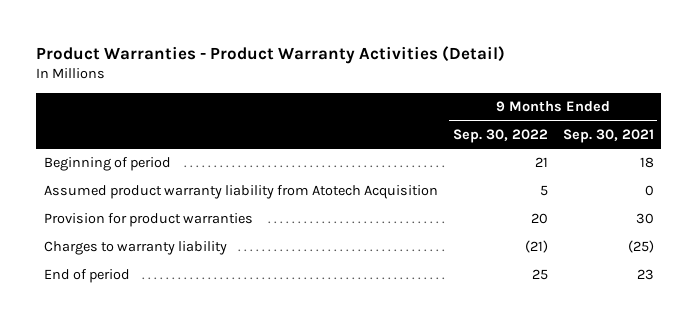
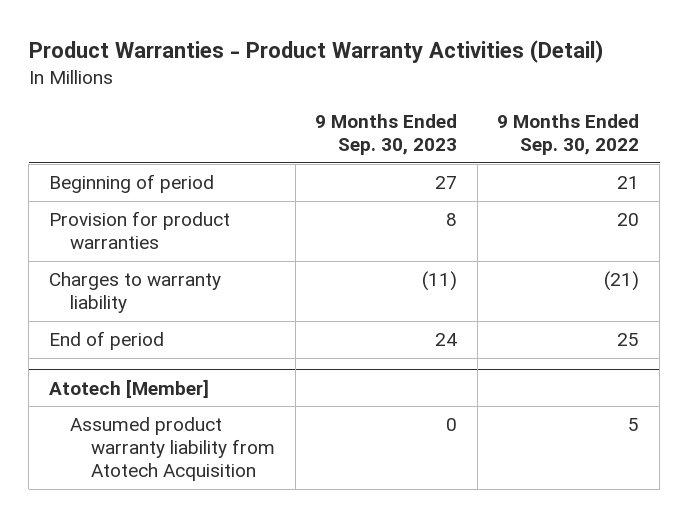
[562,129,654,144] Sep. 30, 2021 -> none
none -> [315,114,458,155] 9 Months Ended Sep. 30, 2023
[43,185,438,200] Assumed product warranty liability from Atotech Acquisition -> none
none -> [48,378,209,398] Atotech [Member]
none -> [69,417,276,481] Assumed product warranty liability from Atotech Acquisition

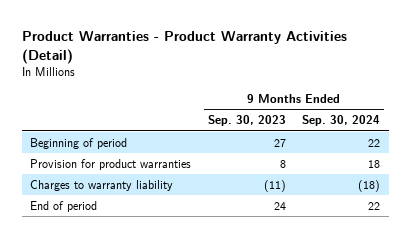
[497,114,640,155] 9 Months Ended Sep. 30, 2022 -> none
none -> [302,115,381,127] Sep. 30, 2024
[48,378,209,398] Atotech [Member] -> none
[69,417,276,481] Assumed product warranty liability from Atotech Acquisition -> none

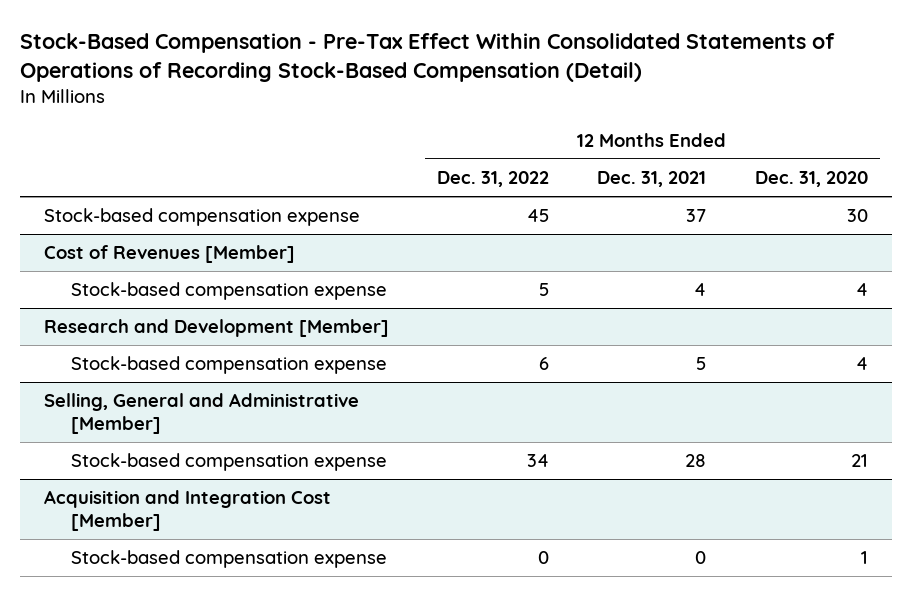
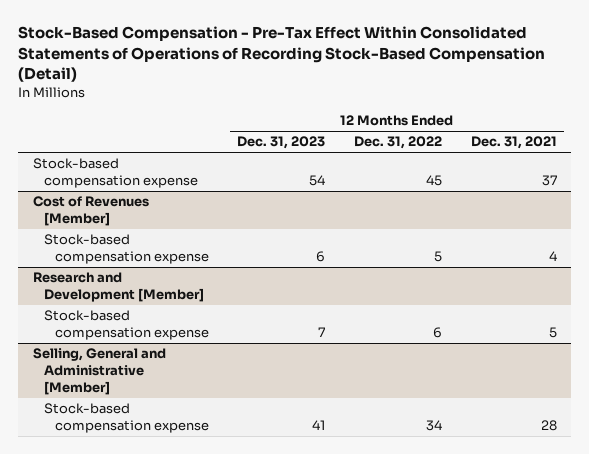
[754,171,868,188] Dec. 31, 2020 -> none
none -> [237,136,326,150] Dec. 31, 2023
[43,490,331,531] Acquisition and Integration Cost [Member] -> none
[70,550,387,569] Stock-based compensation expense -> none

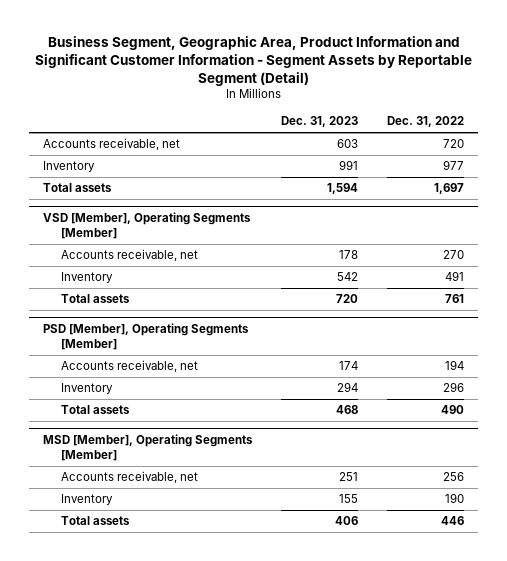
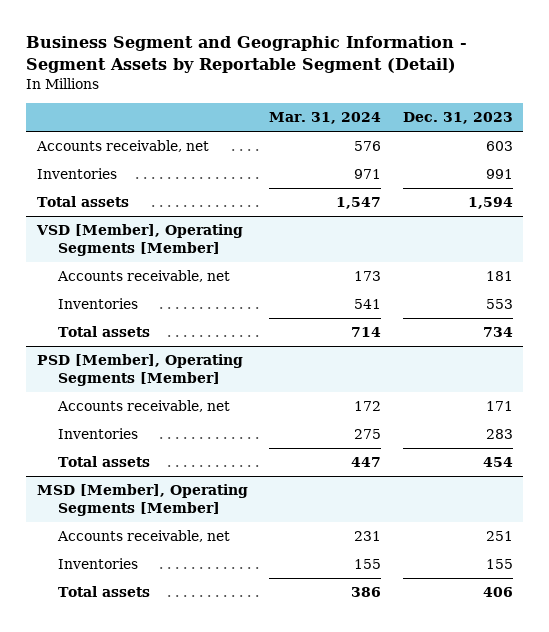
[34,35,472,86] Business Segment, Geographic Area, Product Information and Significant Customer Information - Segment Assets by Reportable Segment (Detail) -> [26,35,468,73] Business Segment and Geographic Information - Segment Assets by Reportable Segment (Detail)
[387,116,465,128] Dec. 31, 2022 -> none
none -> [269,112,382,125] Mar. 31, 2024
[43,161,96,173] Inventory -> [36,168,117,180] Inventories
[60,272,113,284] Inventory -> none
[339,250,359,260] 178 -> [485,271,513,282] 181
none -> [58,298,139,310] Inventories
[336,294,359,304] 720 -> [482,327,513,338] 734
[60,383,113,395] Inventory -> none
[339,361,359,371] 174 -> [485,401,513,412] 171
none -> [58,428,139,440] Inventories
[336,405,359,415] 468 -> [482,457,513,468] 454
[60,494,113,506] Inventory -> [58,558,139,570] Inventories

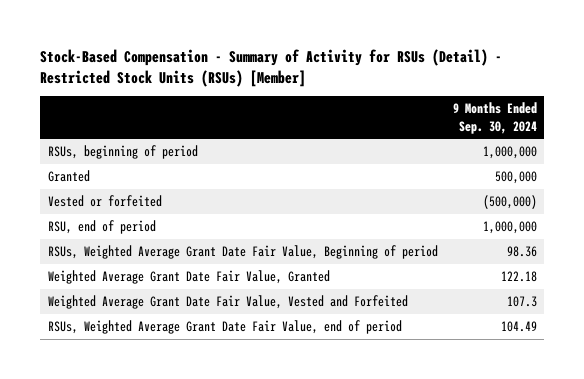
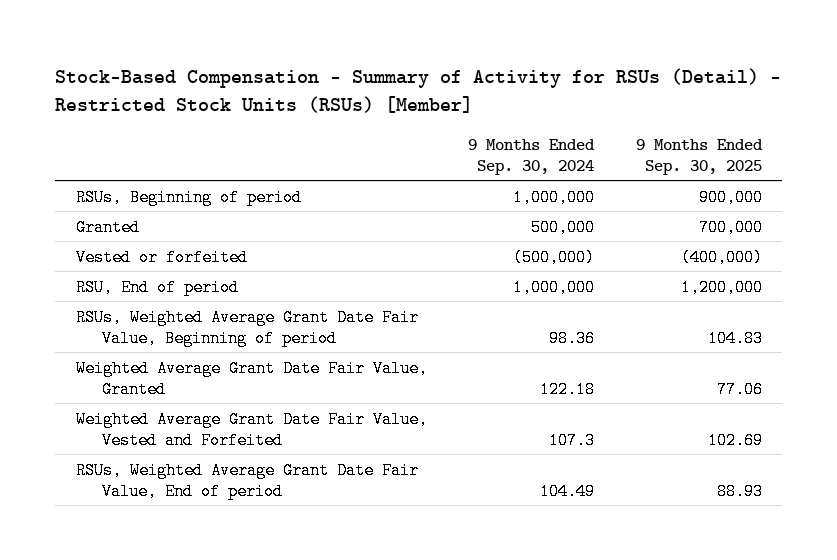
none -> [635,138,763,175] 9 Months Ended Sep. 30, 2025
[47,145,198,160] RSUs, beginning of period -> [75,188,302,206] RSUs, Beginning of period
[47,220,156,235] RSU, end of period -> [75,278,239,296] RSU, End of period
[47,320,402,335] RSUs, Weighted Average Grant Date Fair Value, end of period -> [75,461,419,500] RSUs, Weighted Average Grant Date Fair Value, End of period

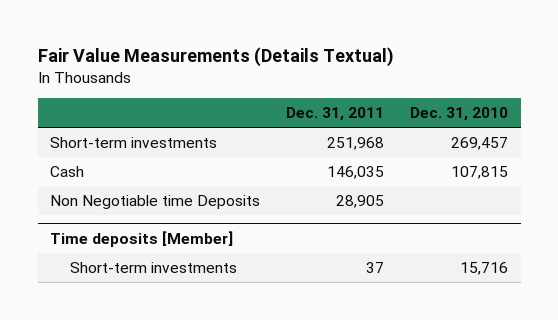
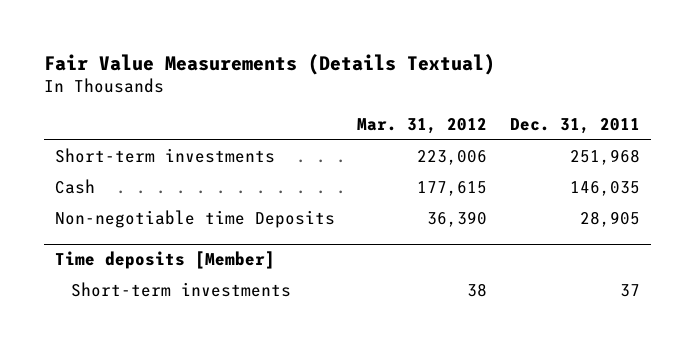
[409,107,508,122] Dec. 31, 2010 -> none
none -> [357,118,488,135] Mar. 31, 2012
[50,195,261,210] Non Negotiable time Deposits -> [54,210,335,229] Non-negotiable time Deposits

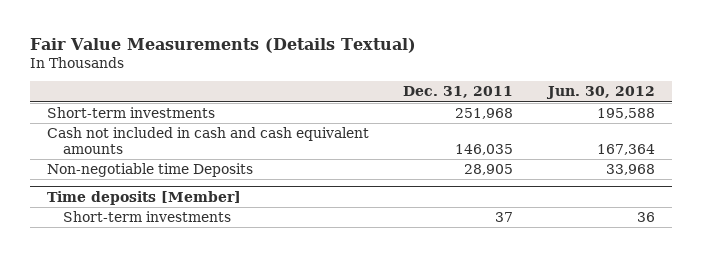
[357,118,488,135] Mar. 31, 2012 -> none
none -> [545,86,655,100] Jun. 30, 2012
[54,179,95,195] Cash -> [46,127,369,154] Cash not included in cash and cash equivalent amounts

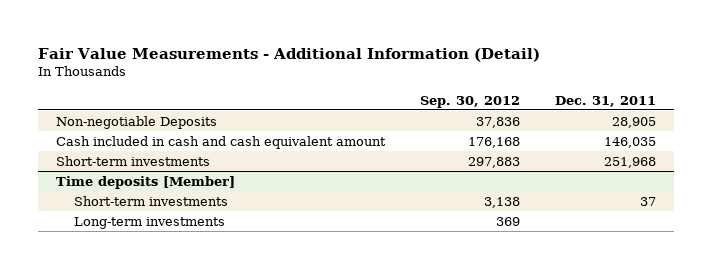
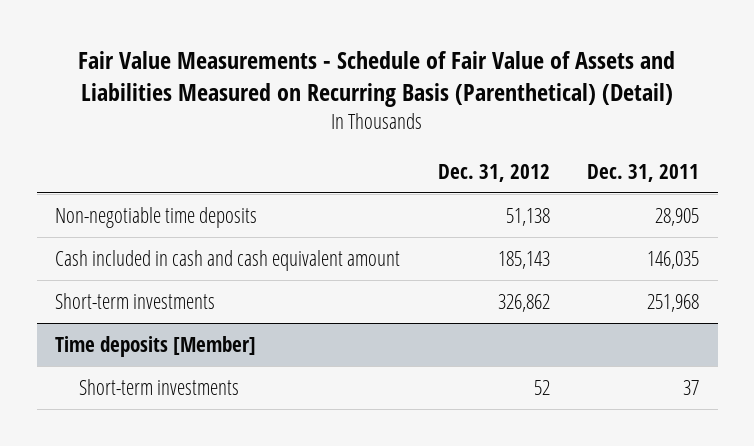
[38,47,541,62] Fair Value Measurements - Additional Information (Detail) -> [78,50,676,108] Fair Value Measurements - Schedule of Fair Value of Assets and Liabilities Measured on Recurring Basis (Parenthetical) (Detail)
[420,95,521,108] Sep. 30, 2012 -> none
none -> [437,163,550,182] Dec. 31, 2012
[55,115,217,129] Non-negotiable Deposits -> [55,206,258,228] Non-negotiable time deposits
[73,216,225,229] Long-term investments -> none

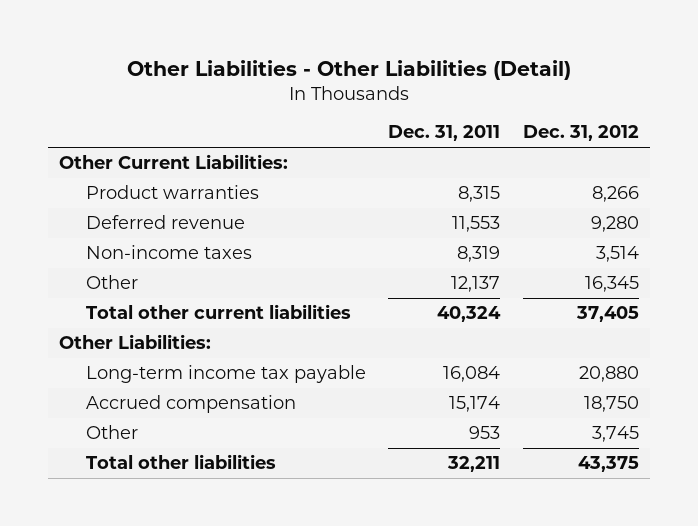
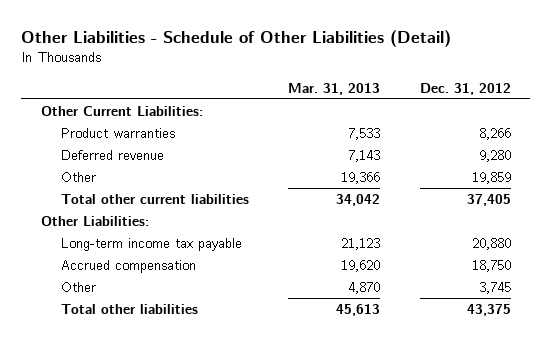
[127,59,572,80] Other Liabilities - Other Liabilities (Detail) -> [21,30,452,48] Other Liabilities - Schedule of Other Liabilities (Detail)
[388,125,501,142] Dec. 31, 2011 -> none
none -> [288,82,381,95] Mar. 31, 2013
[85,245,252,260] Non-income taxes -> none
[584,276,639,293] 16,345 -> [471,171,511,184] 19,859

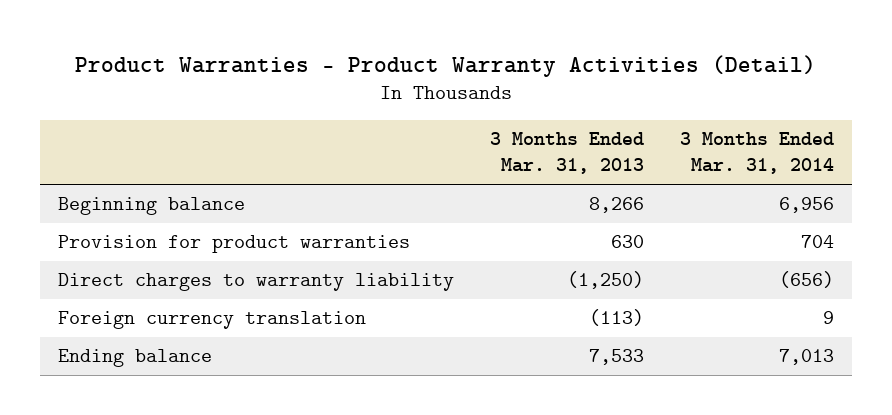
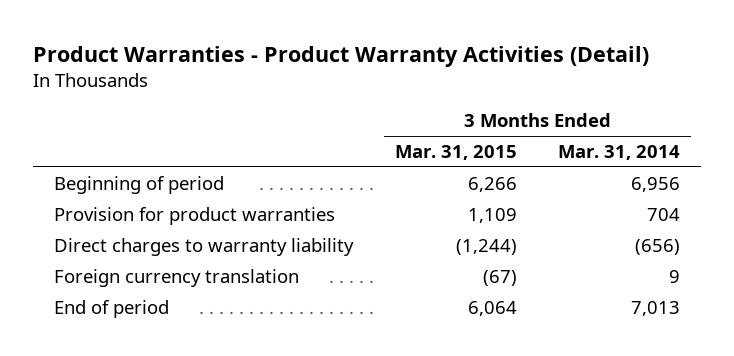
[489,132,644,175] 3 Months Ended Mar. 31, 2013 -> none
none -> [394,145,517,161] Mar. 31, 2015
[57,197,245,216] Beginning balance -> [53,176,224,195] Beginning of period
[57,349,212,368] Ending balance -> [53,300,169,319] End of period

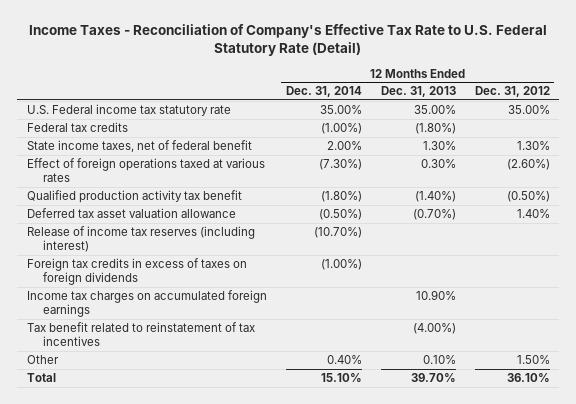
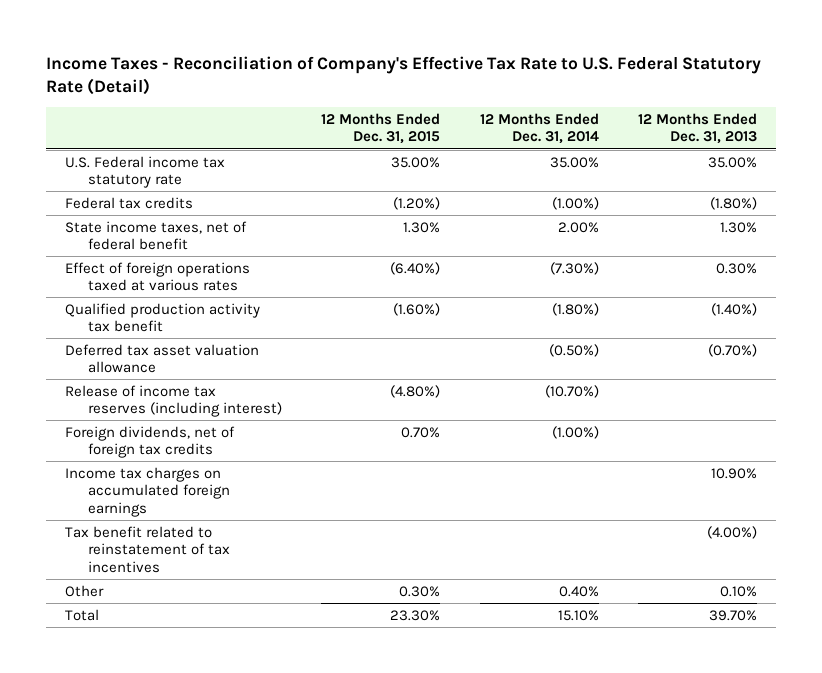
[474,86,550,98] Dec. 31, 2012 -> none
none -> [321,113,441,145] 12 Months Ended Dec. 31, 2015
[26,258,247,286] Foreign tax credits in excess of taxes on foreign dividends -> [65,425,236,459] Foreign dividends, net of foreign tax credits

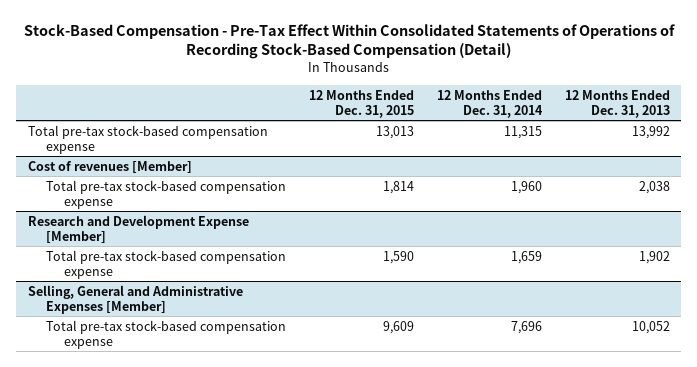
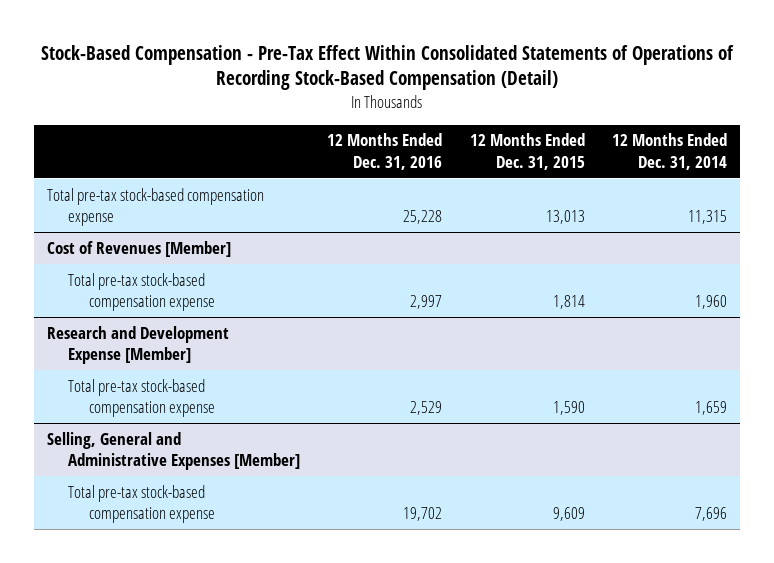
[564,89,670,118] 12 Months Ended Dec. 31, 2013 -> none
none -> [327,133,443,170] 12 Months Ended Dec. 31, 2016
[27,160,192,173] Cost of revenues [Member] -> [47,240,232,257] Cost of Revenues [Member]

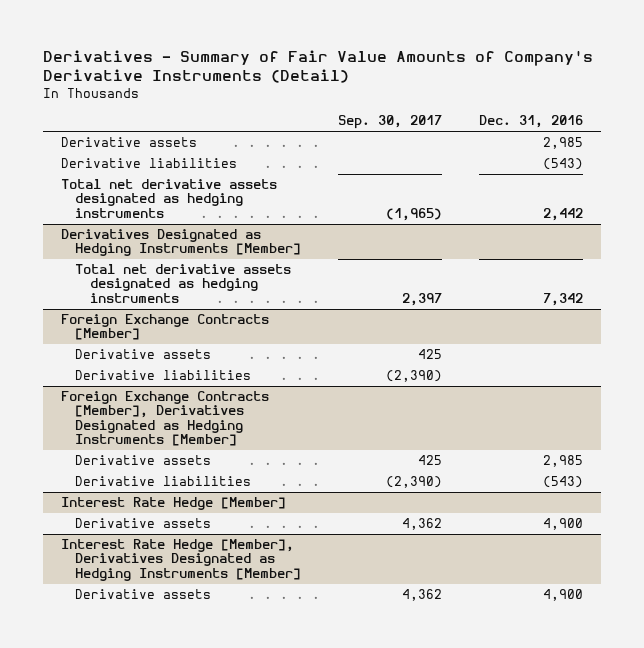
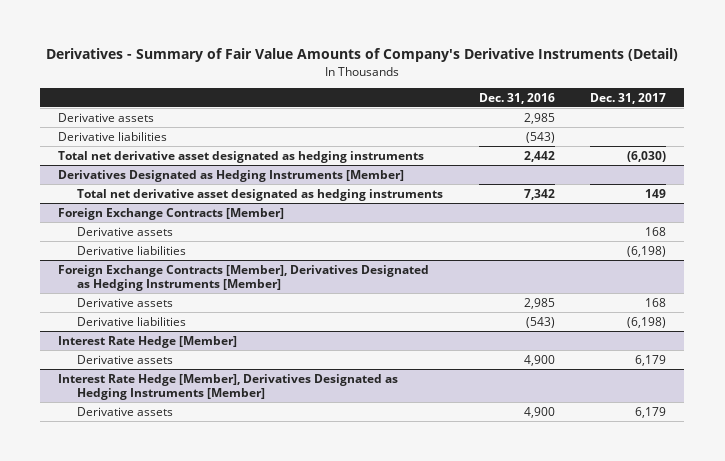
[338,115,443,130] Sep. 30, 2017 -> none
none -> [590,92,667,104] Dec. 31, 2017
[60,179,277,218] Total net derivative assets designated as hedging instruments -> [58,150,425,163] Total net derivative asset designated as hedging instruments
[75,264,292,303] Total net derivative assets designated as hedging instruments -> [76,188,443,201] Total net derivative asset designated as hedging instruments

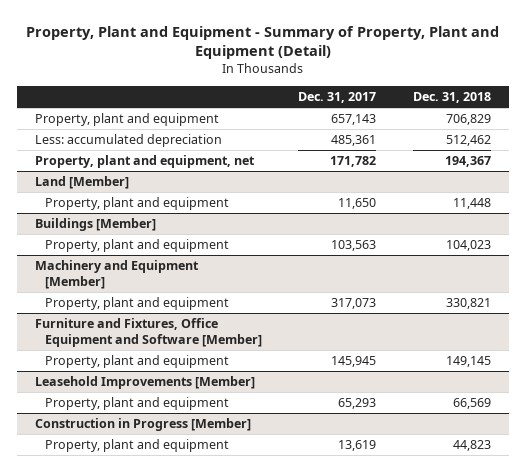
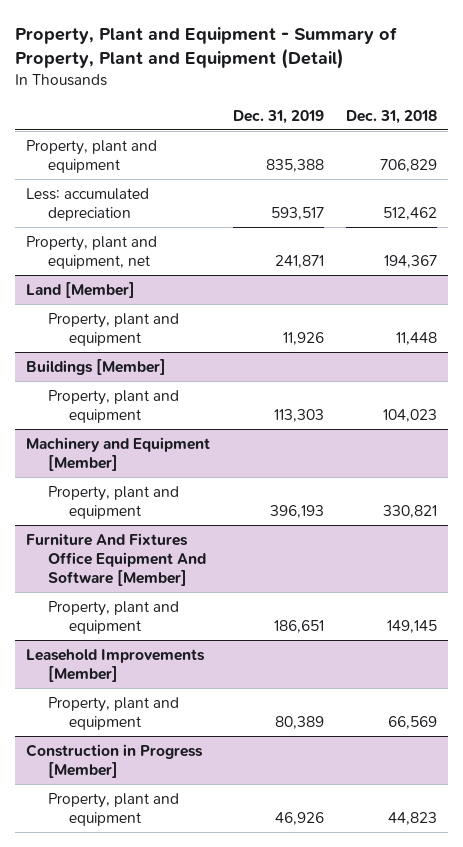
[298,92,377,104] Dec. 31, 2017 -> none
none -> [232,109,324,124] Dec. 31, 2019
[35,318,262,348] Furniture and Fixtures, Office Equipment and Software [Member] -> [26,532,206,587] Furniture And Fixtures Office Equipment And Software [Member]

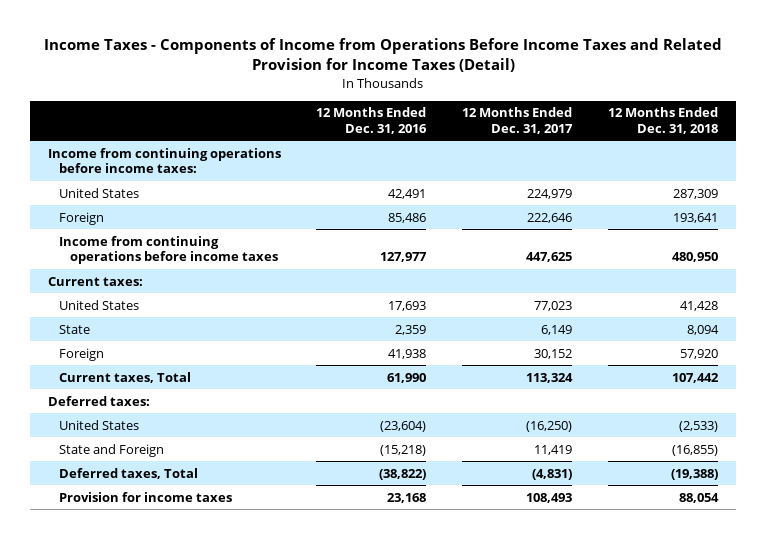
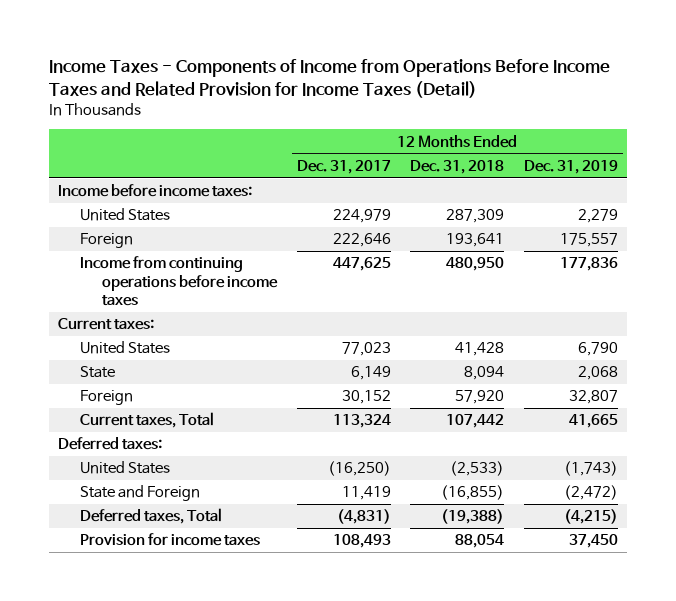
[316,107,428,134] 12 Months Ended Dec. 31, 2016 -> none
none -> [523,160,618,175] Dec. 31, 2019
[47,147,281,174] Income from continuing operations before income taxes: -> [58,184,253,198] Income before income taxes:

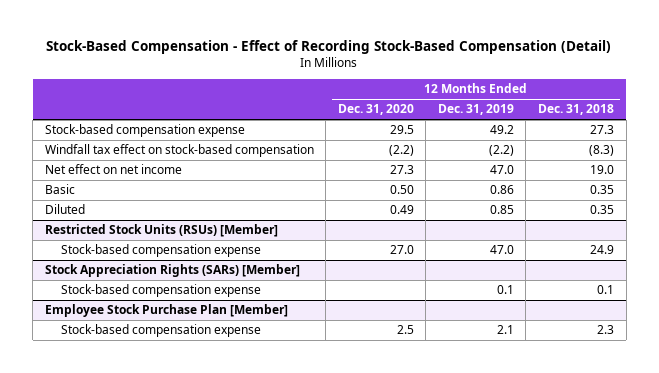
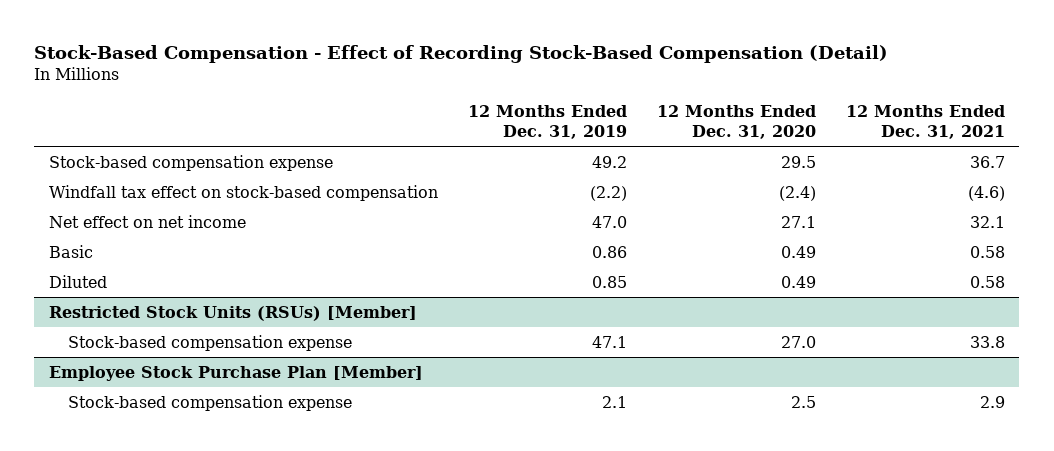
[537,104,614,116] Dec. 31, 2018 -> none
none -> [845,105,1005,139] 12 Months Ended Dec. 31, 2021
[388,145,414,157] (2.2) -> [778,185,816,201] (2.4)
[389,165,414,175] 27.3 -> [780,215,816,228] 27.1
[389,185,414,195] 0.50 -> [780,245,816,258] 0.49
[44,264,300,278] Stock Appreciation Rights (SARs) [Member] -> none
[60,284,261,298] Stock-based compensation expense -> none
[489,245,514,255] 47.0 -> [592,335,628,348] 47.1

